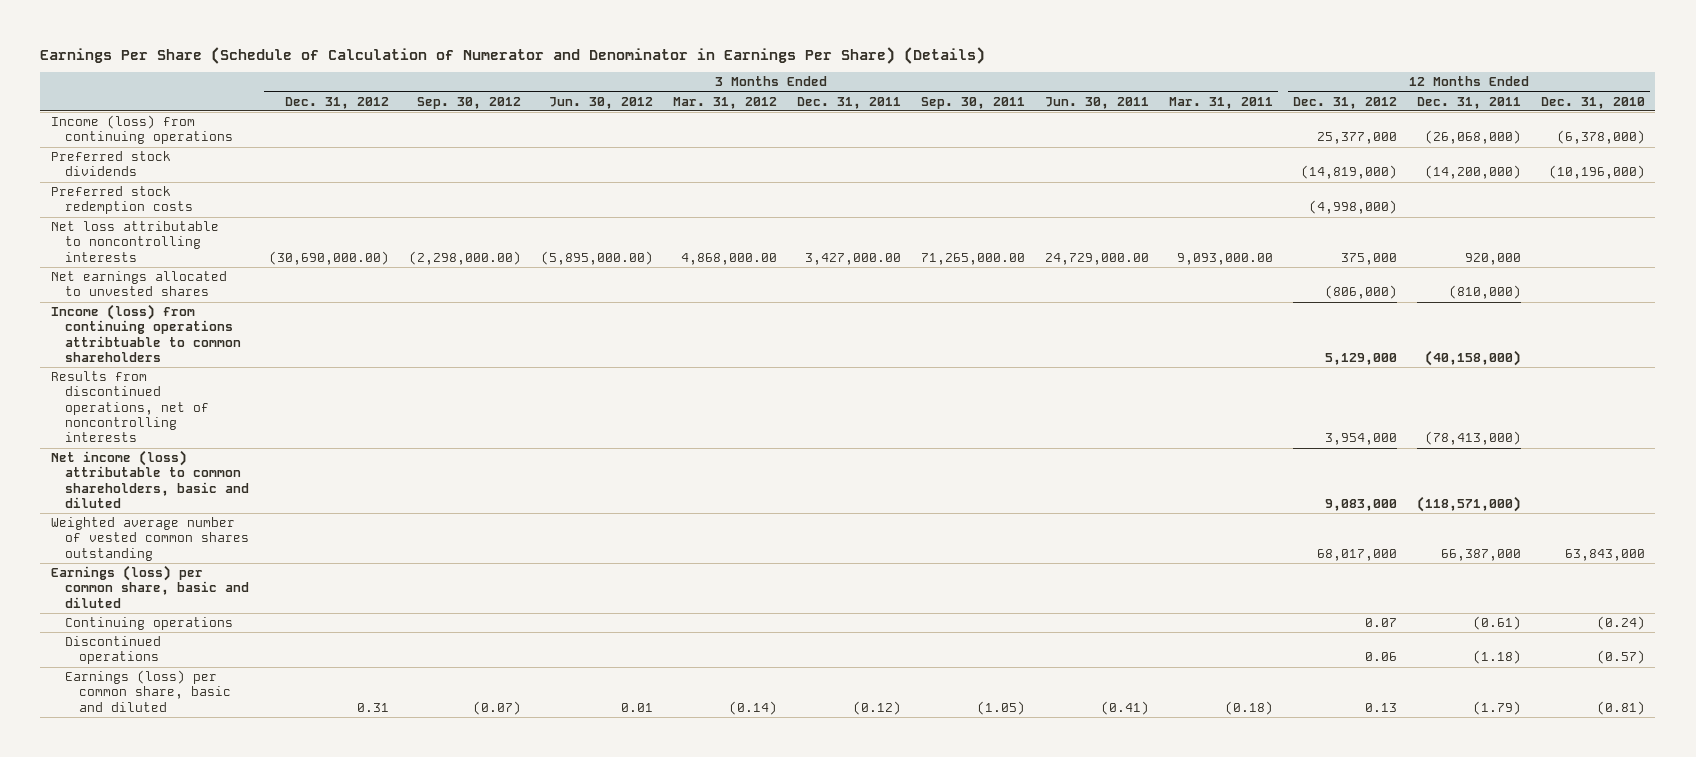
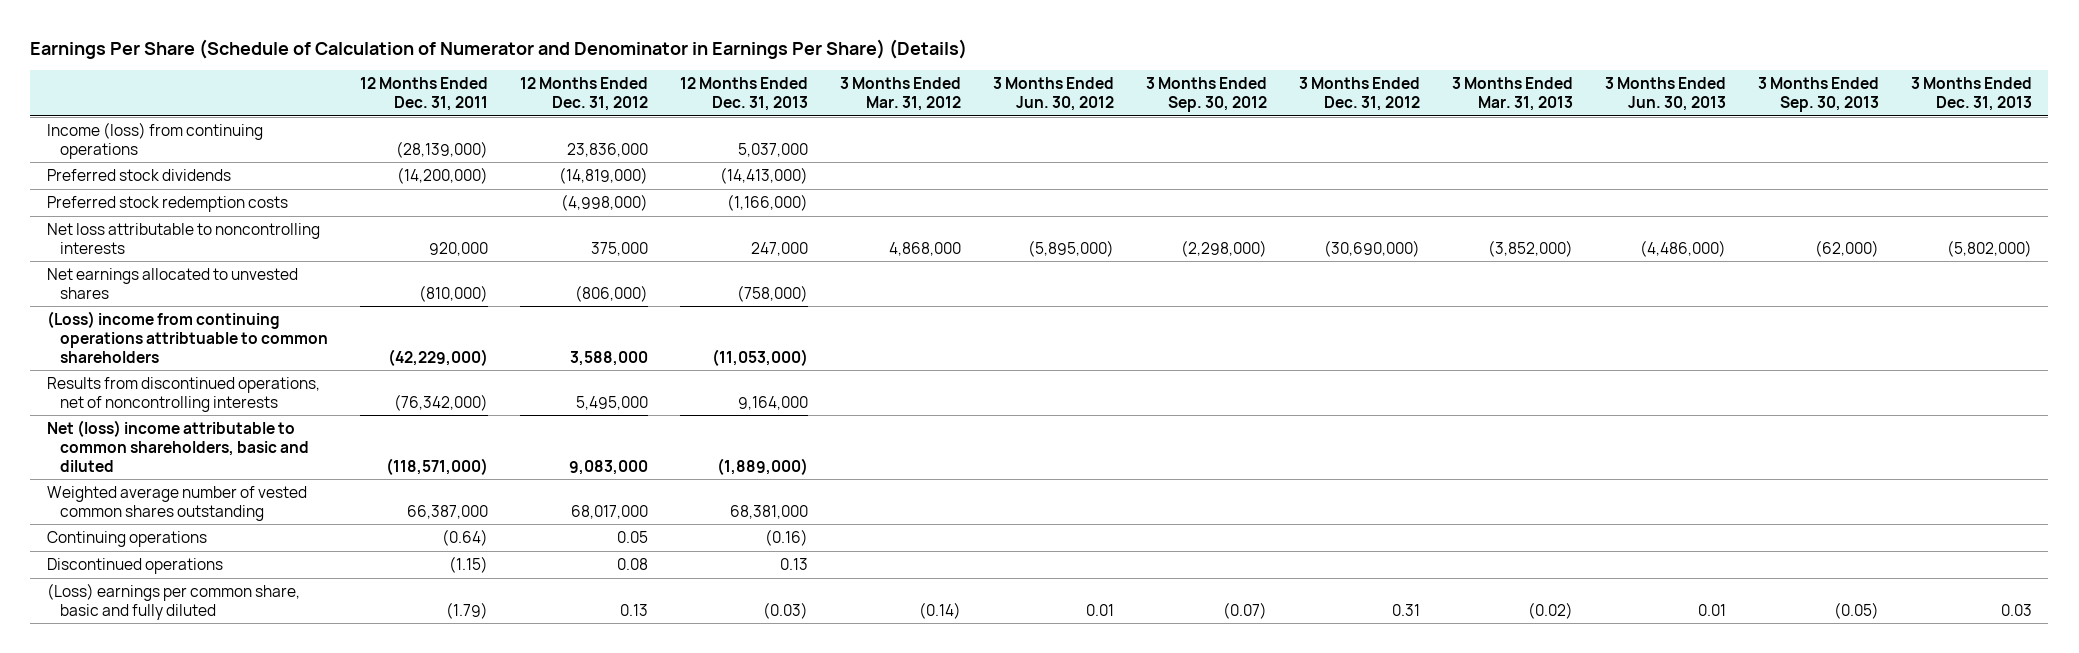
[796,96,901,109] Dec. 31, 2011 -> none
[921,96,1026,109] Sep. 30, 2011 -> none
[1045,96,1150,109] Jun. 30, 2011 -> none
[1169,96,1274,109] Mar. 31, 2011 -> none
[1541,96,1646,109] Dec. 31, 2010 -> none
none -> [679,77,808,112] 12 Months Ended Dec. 31, 2013
none -> [1452,77,1574,112] 3 Months Ended Mar. 31, 2013
none -> [1605,77,1727,112] 3 Months Ended Jun. 30, 2013
none -> [1758,77,1880,113] 3 Months Ended Sep. 30, 2013
none -> [1911,77,2033,112] 3 Months Ended Dec. 31, 2013
[1317,132,1398,145] 25,377,000 -> [566,142,648,157] 23,836,000
[1425,130,1522,145] (26,068,000) -> [395,140,488,158] (28,139,000)
[268,250,389,265] (30,690,000.00) -> [1324,239,1421,257] (30,690,000)
[408,250,521,265] (2,298,000.00) -> [1180,239,1267,257] (2,298,000)
[540,250,653,265] (5,895,000.00) -> [1027,239,1114,257] (5,895,000)
[680,252,777,265] 4,868,000.00 -> [888,241,961,256] 4,868,000
[50,304,241,363] Income (loss) from continuing operations attribtuable to common shareholders -> [46,311,328,363] (Loss) income from continuing operations attribtuable to common shareholders
[1325,353,1398,366] 5,129,000 -> [569,350,648,366] 3,588,000
[1425,350,1522,367] (40,158,000) -> [387,348,488,366] (42,229,000)
[1325,433,1398,446] 3,954,000 -> [575,395,648,410] 5,495,000
[1425,431,1522,446] (78,413,000) -> [393,393,488,411] (76,342,000)
[50,450,249,509] Net income (loss) attributable to common shareholders, basic and diluted -> [46,420,309,472] Net (loss) income attributable to common shareholders, basic and diluted
[50,565,249,608] Earnings (loss) per common share, basic and diluted -> none
[1365,618,1398,628] 0.07 -> [616,531,648,544] 0.05
[1473,616,1522,631] (0.61) -> [441,529,488,547] (0.64)
[1365,652,1398,662] 0.06 -> [616,558,648,571] 0.08
[1473,650,1522,665] (1.18) -> [448,556,488,574] (1.15)
[64,670,231,712] Earnings (loss) per common share, basic and diluted -> [46,583,300,620] (Loss) earnings per common share, basic and fully diluted

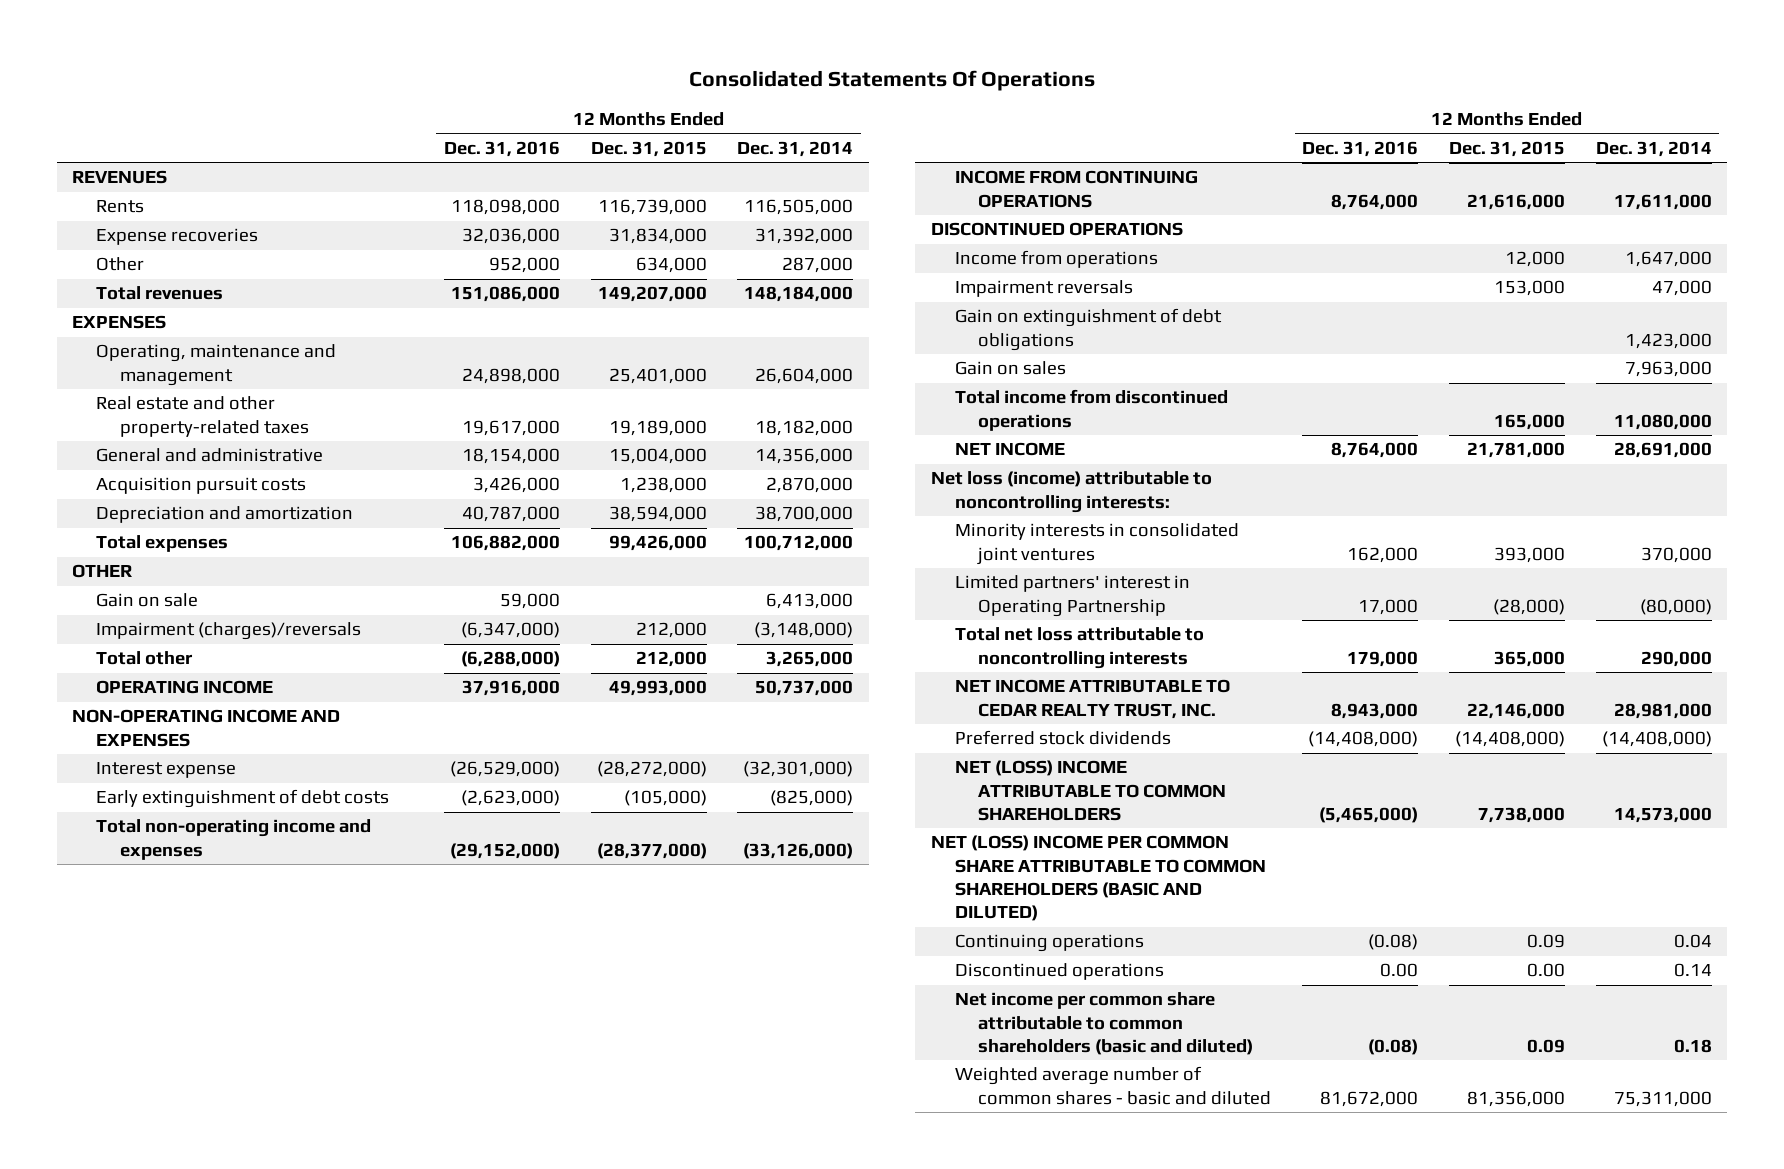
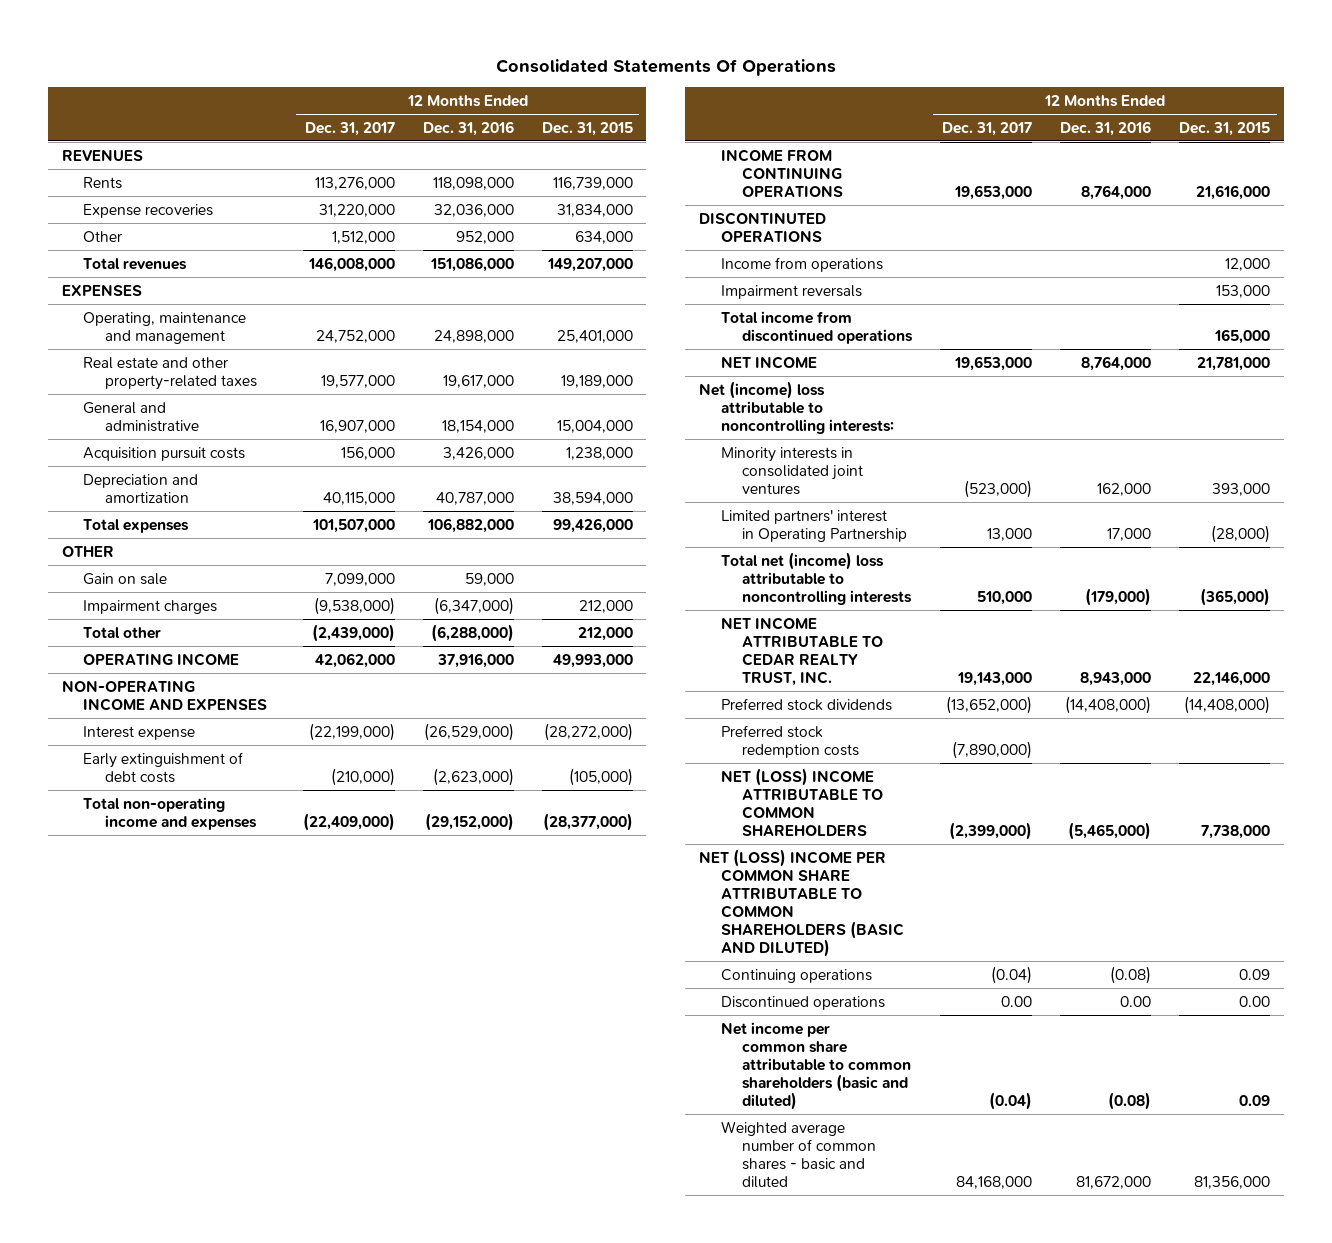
[737,140,854,157] Dec. 31, 2014 -> none
none -> [304,121,395,136] Dec. 31, 2017
[96,622,362,641] Impairment (charges)/reversals -> [83,599,218,614] Impairment charges
[930,222,1183,237] DISCONTINUED OPERATIONS -> [699,211,827,242] DISCONTINUTED OPERATIONS
[954,308,1222,351] Gain on extinguishment of debt obligations -> none
[954,361,1066,376] Gain on sales -> none
[930,471,1212,513] Net loss (income) attributable to noncontrolling interests: -> [699,380,894,434] Net (income) loss attributable to noncontrolling interests:
[954,627,1204,669] Total net loss attributable to noncontrolling interests -> [720,551,913,605] Total net (income) loss attributable to noncontrolling interests
[1347,650,1419,667] 179,000 -> [1085,587,1152,606] (179,000)
[1493,650,1565,667] 365,000 -> [1200,587,1271,606] (365,000)
none -> [720,724,860,758] Preferred stock redemption costs

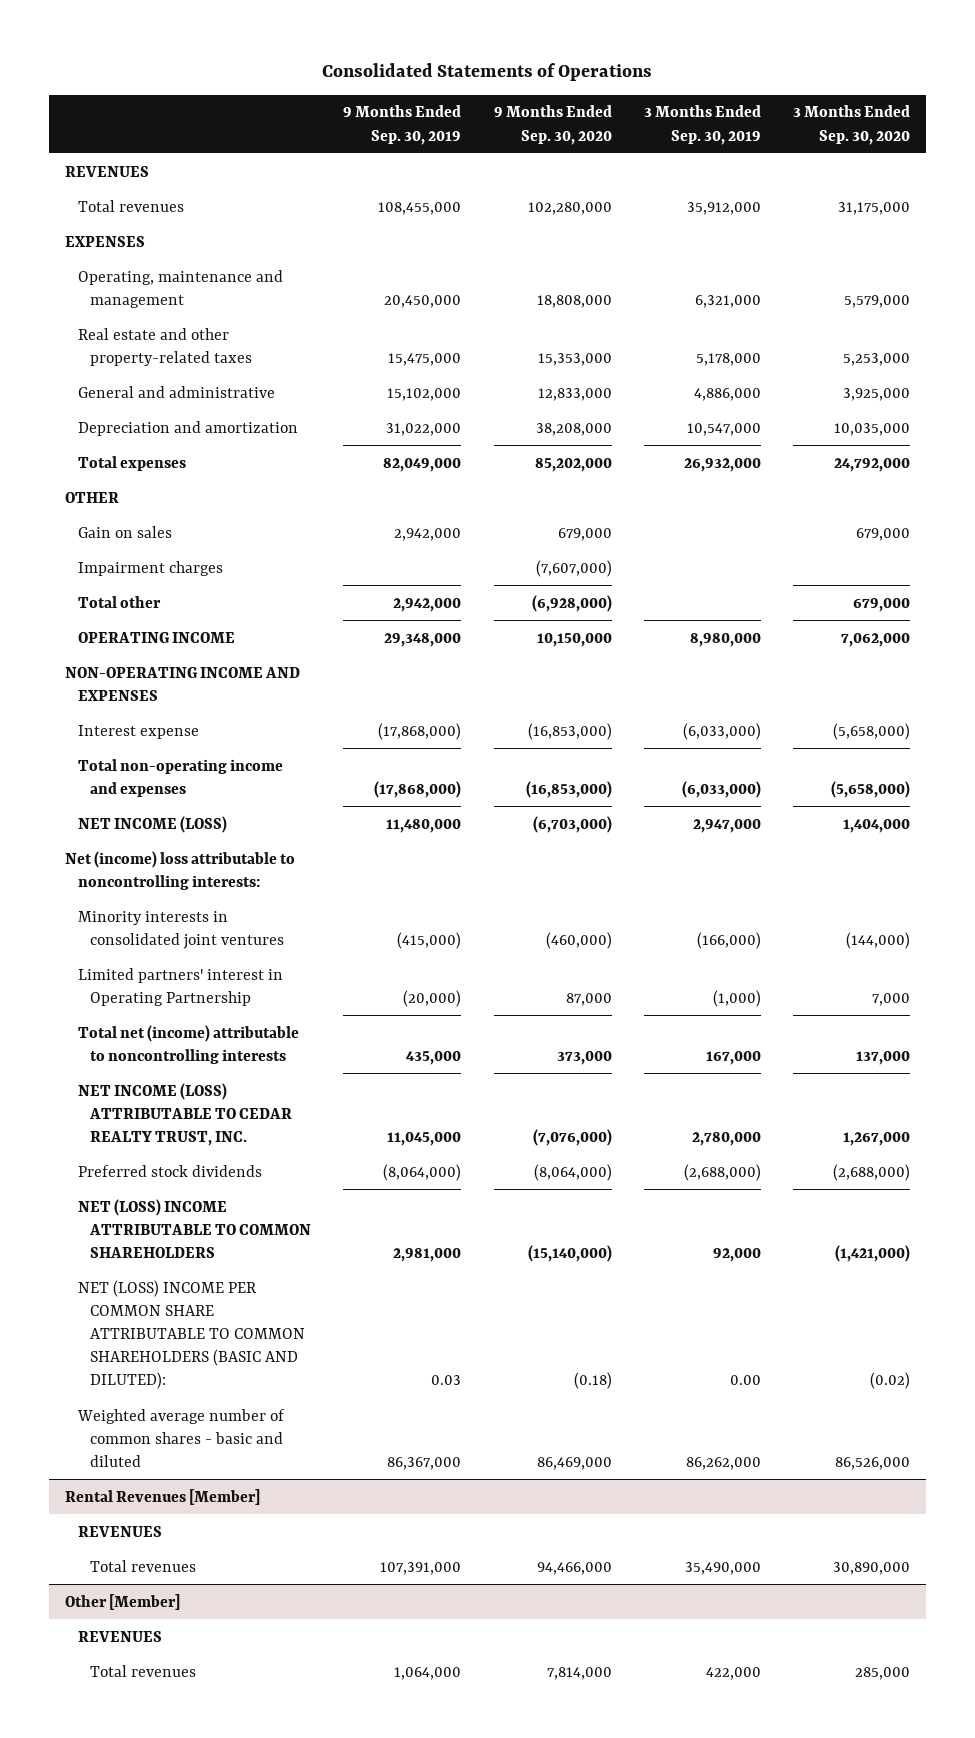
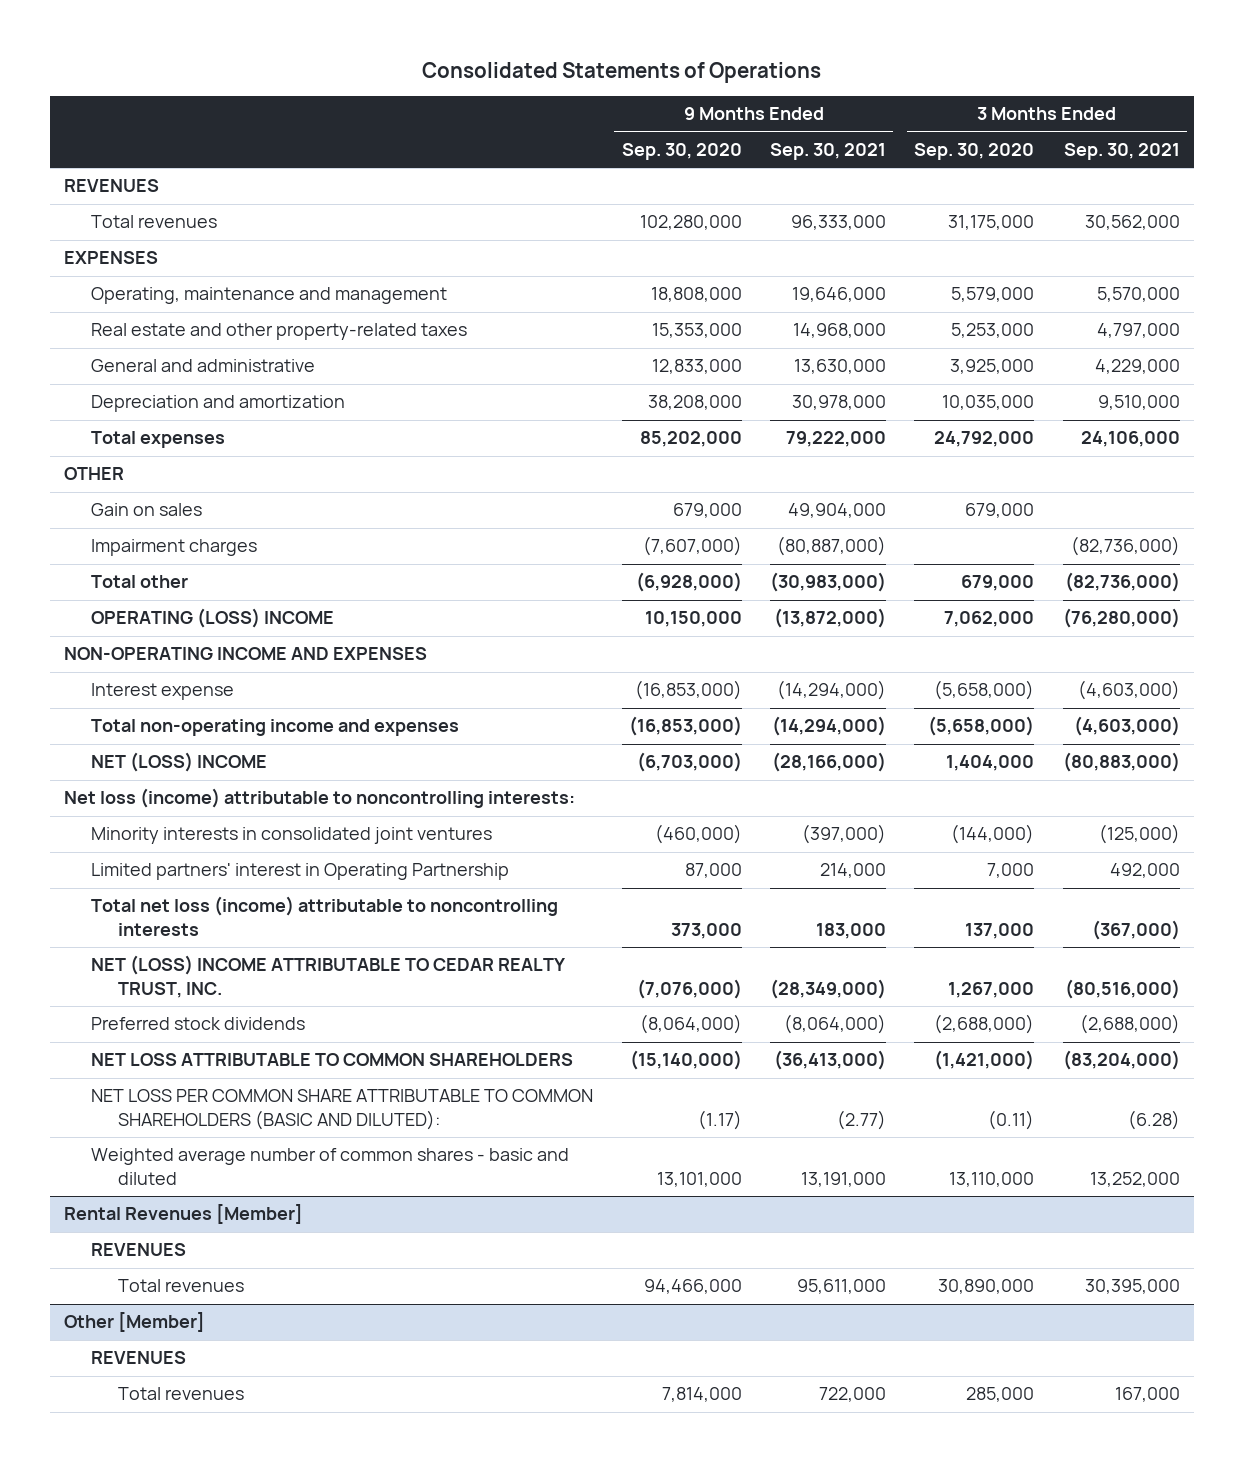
[343,105,462,145] 9 Months Ended Sep. 30, 2019 -> none
[643,105,761,145] 3 Months Ended Sep. 30, 2019 -> none
none -> [769,142,886,160] Sep. 30, 2021
none -> [1063,142,1180,160] Sep. 30, 2021
[77,631,235,643] OPERATING INCOME -> [91,608,335,629] OPERATING (LOSS) INCOME
[77,815,227,833] NET INCOME (LOSS) -> [91,752,268,773] NET (LOSS) INCOME
[65,850,296,890] Net (income) loss attributable to noncontrolling interests: -> [64,788,576,809] Net loss (income) attributable to noncontrolling interests:
[77,1024,299,1064] Total net (income) attributable to noncontrolling interests -> [91,896,559,936] Total net loss (income) attributable to noncontrolling interests
[77,1082,293,1146] NET INCOME (LOSS) ATTRIBUTABLE TO CEDAR REALTY TRUST, INC. -> [91,955,566,998] NET (LOSS) INCOME ATTRIBUTABLE TO CEDAR REALTY TRUST, INC.
[77,1198,312,1258] NET (LOSS) INCOME ATTRIBUTABLE TO COMMON SHAREHOLDERS -> [91,1053,574,1067] NET LOSS ATTRIBUTABLE TO COMMON SHAREHOLDERS
[77,1279,306,1390] NET (LOSS) INCOME PER COMMON SHARE ATTRIBUTABLE TO COMMON SHAREHOLDERS (BASIC AND DILUTED): -> [91,1089,594,1130] NET LOSS PER COMMON SHARE ATTRIBUTABLE TO COMMON SHAREHOLDERS (BASIC AND DILUTED):
[573,1372,612,1390] (0.18) -> [697,1109,742,1130] (1.17)
[869,1372,910,1390] (0.02) -> [988,1109,1035,1130] (0.11)
[536,1456,612,1470] 86,469,000 -> [656,1171,742,1187] 13,101,000
[834,1456,910,1470] 86,526,000 -> [949,1171,1035,1187] 13,110,000

